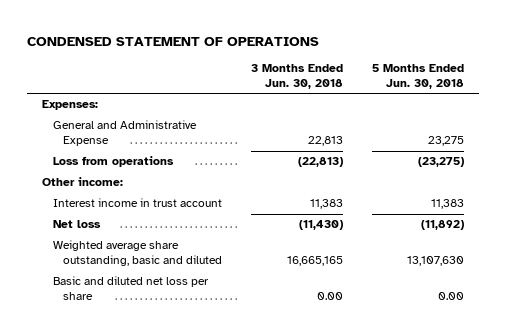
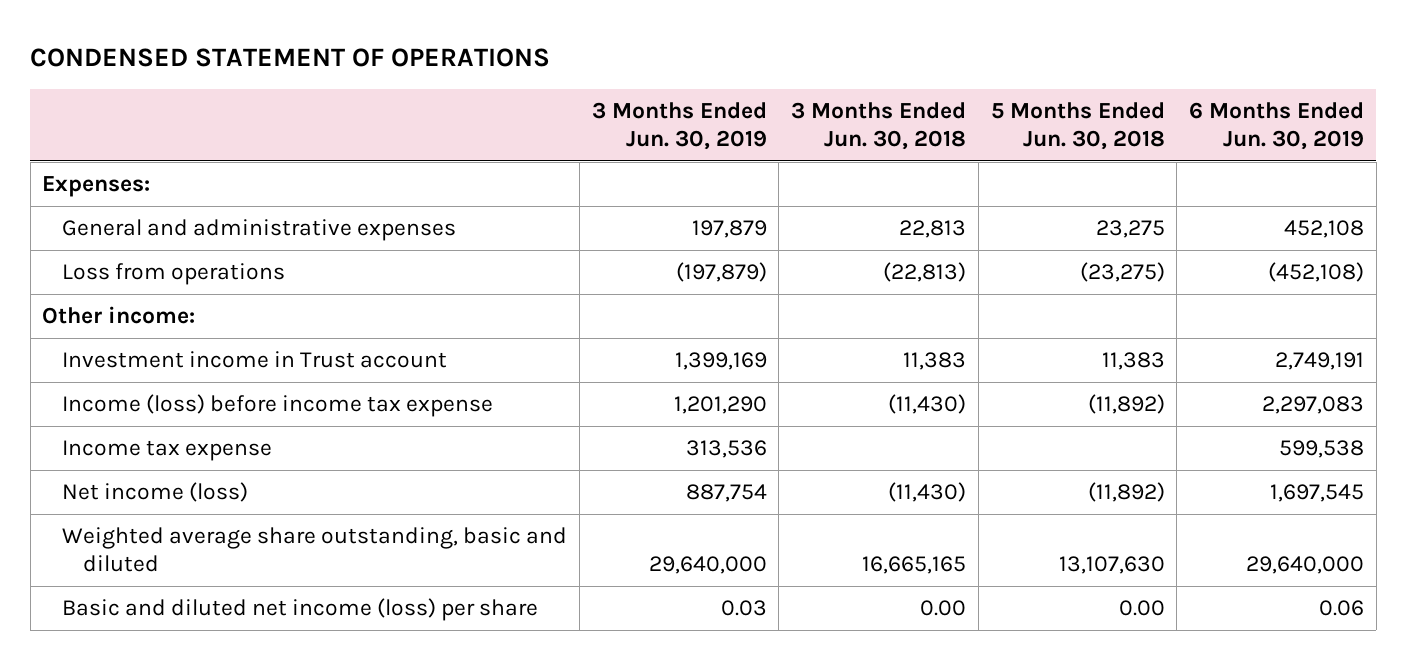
none -> [591,101,767,150] 3 Months Ended Jun. 30, 2019
none -> [1188,101,1364,150] 6 Months Ended Jun. 30, 2019
[52,120,197,147] General and Administrative Expense -> [62,219,457,242] General and administrative expenses
[52,198,222,208] Interest income in trust account -> [62,351,448,369] Investment income in Trust account
none -> [62,394,494,418] Income (loss) before income tax expense
none -> [62,440,273,462] Income tax expense
[52,220,101,229] Net loss -> [62,482,249,503] Net income (loss)
[52,276,209,301] Basic and diluted net loss per share -> [62,598,539,622] Basic and diluted net income (loss) per share

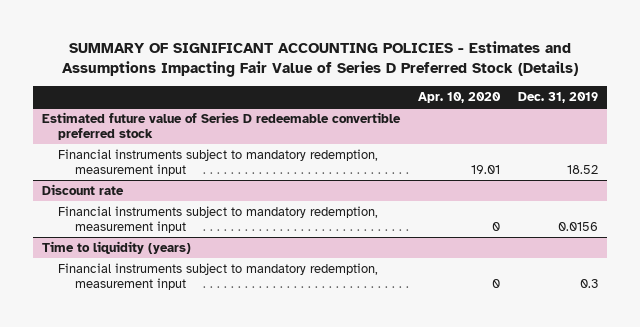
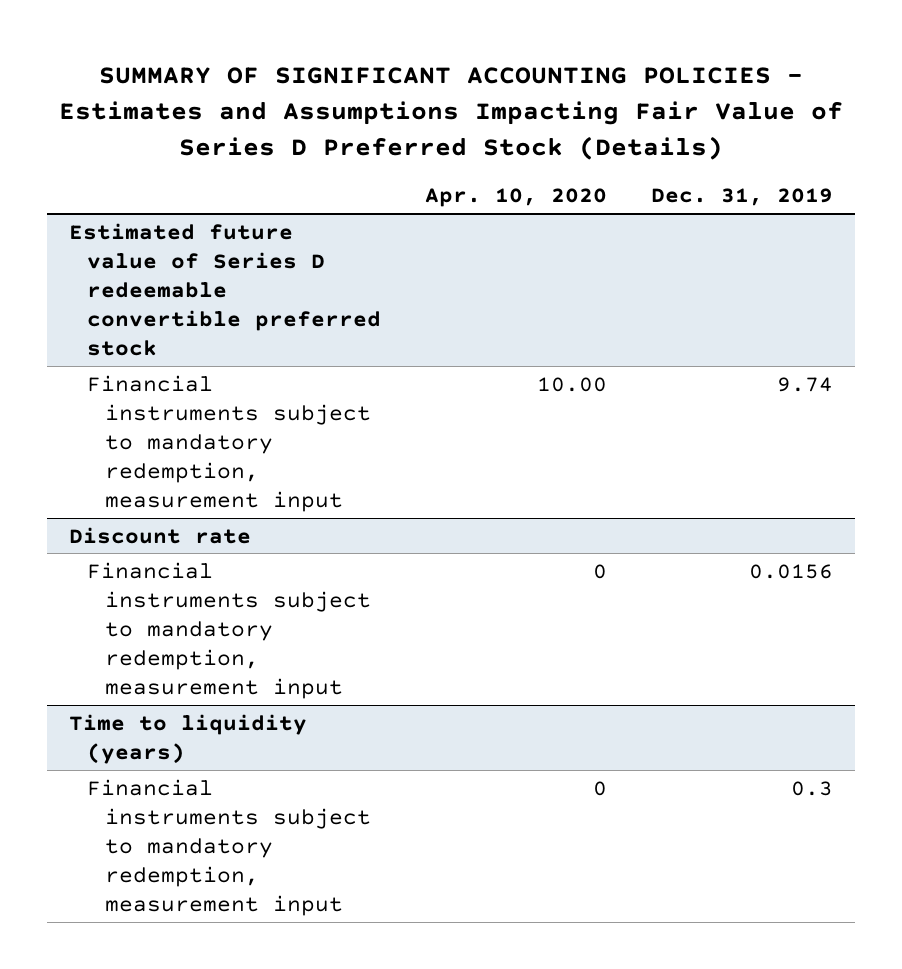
[471,165,501,175] 19.01 -> [537,376,608,392] 10.00
[567,165,599,175] 18.52 -> [776,376,833,392] 9.74

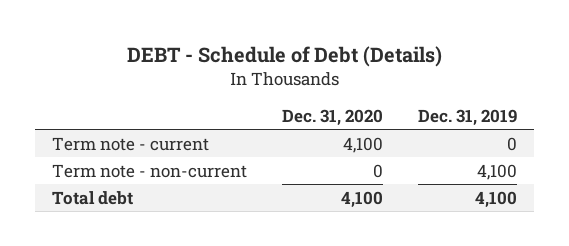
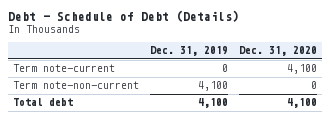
[126,45,442,67] DEBT - Schedule of Debt (Details) -> [7,10,239,23] Debt - Schedule of Debt (Details)
[52,136,210,151] Term note - current -> [13,64,116,73] Term note-current
[52,163,248,178] Term note - non-current -> [13,81,140,90] Term note-non-current

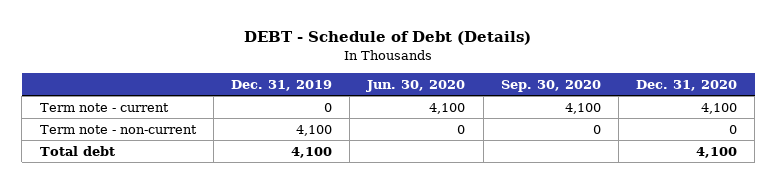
[7,10,239,23] Debt - Schedule of Debt (Details) -> [244,31,532,46] DEBT - Schedule of Debt (Details)
none -> [366,80,466,93] Jun. 30, 2020
none -> [500,80,601,93] Sep. 30, 2020
[13,64,116,73] Term note-current -> [39,102,169,112] Term note - current
[13,81,140,90] Term note-non-current -> [39,124,197,134] Term note - non-current

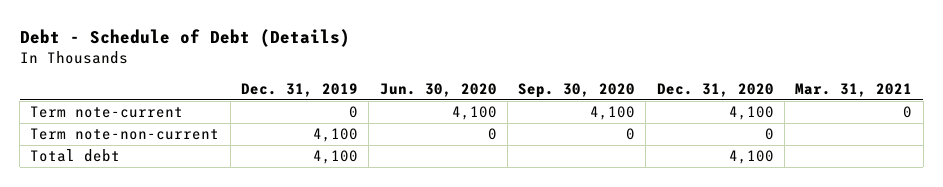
[244,31,532,46] DEBT - Schedule of Debt (Details) -> [19,28,350,47] Debt - Schedule of Debt (Details)
none -> [795,82,913,97] Mar. 31, 2021
[39,102,169,112] Term note - current -> [30,106,184,119] Term note-current
[39,124,197,134] Term note - non-current -> [30,128,220,141] Term note-non-current

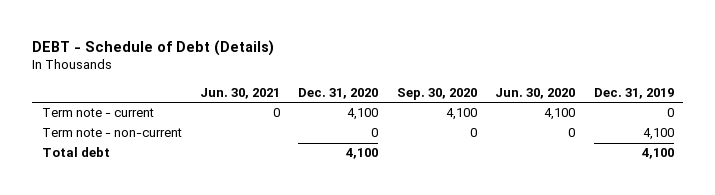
[19,28,350,47] Debt - Schedule of Debt (Details) -> [32,40,275,57] DEBT - Schedule of Debt (Details)
[795,82,913,97] Mar. 31, 2021 -> none
none -> [199,87,280,99] Jun. 30, 2021
[30,106,184,119] Term note-current -> [41,108,154,118] Term note - current
[30,128,220,141] Term note-non-current -> [41,128,182,138] Term note - non-current

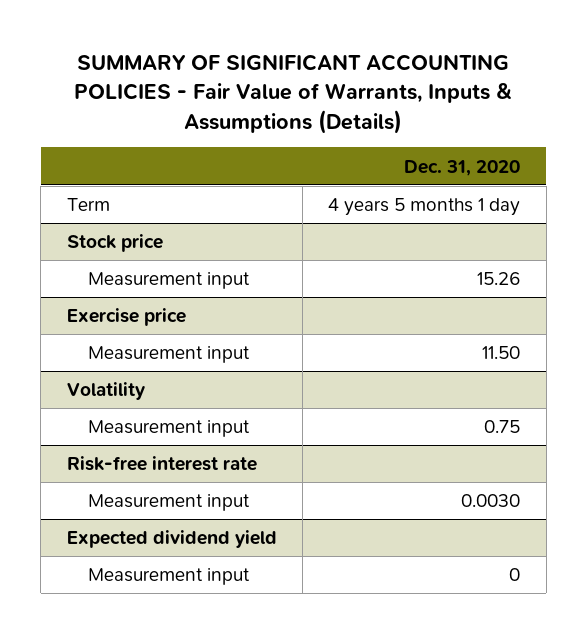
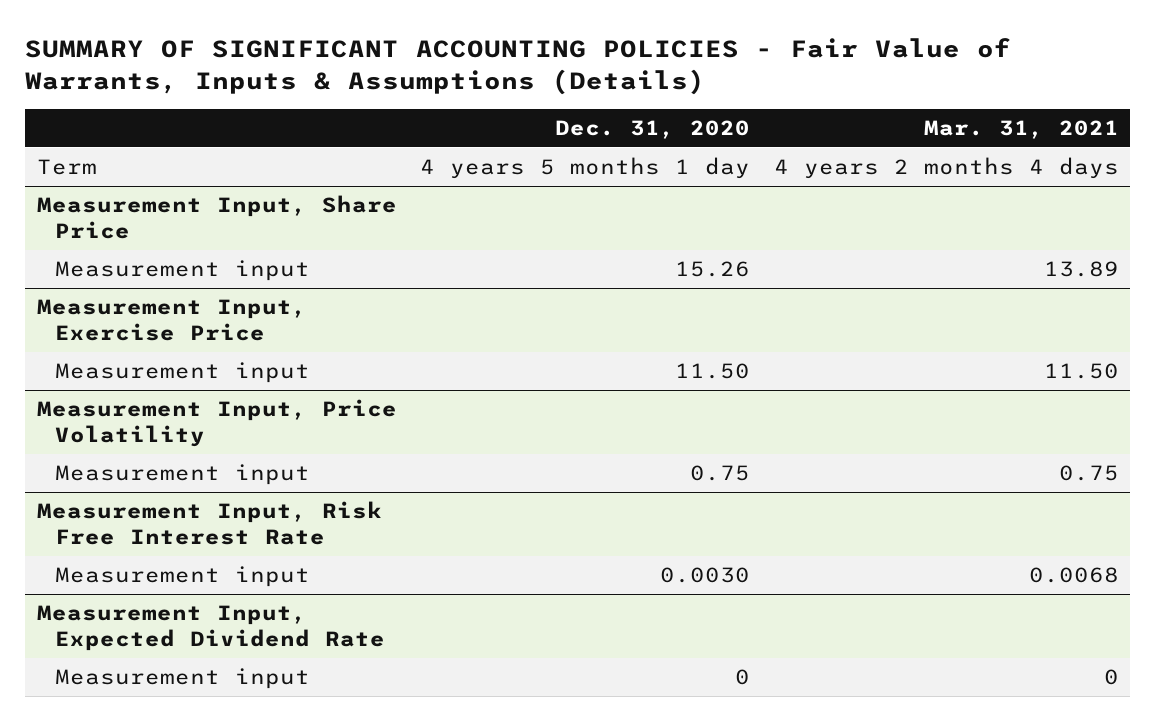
none -> [923,120,1119,140] Mar. 31, 2021
[66,234,163,253] Stock price -> [37,195,398,239] Measurement Input, Share Price
[66,308,186,327] Exercise price -> [37,299,308,341] Measurement Input, Exercise Price
[66,382,145,401] Volatility -> [37,399,398,447] Measurement Input, Price Volatility
[66,456,257,472] Risk-free interest rate -> [37,501,383,545] Measurement Input, Risk Free Interest Rate
[66,530,277,549] Expected dividend yield -> [37,605,386,651] Measurement Input, Expected Dividend Rate

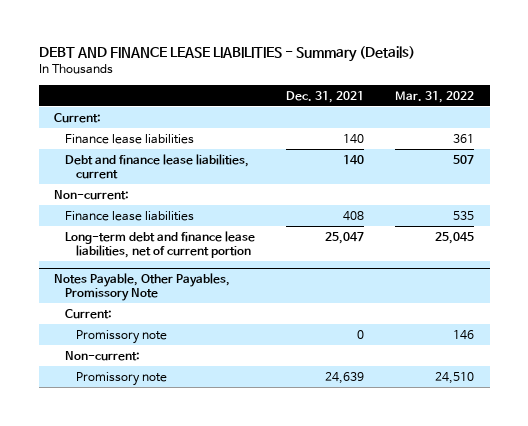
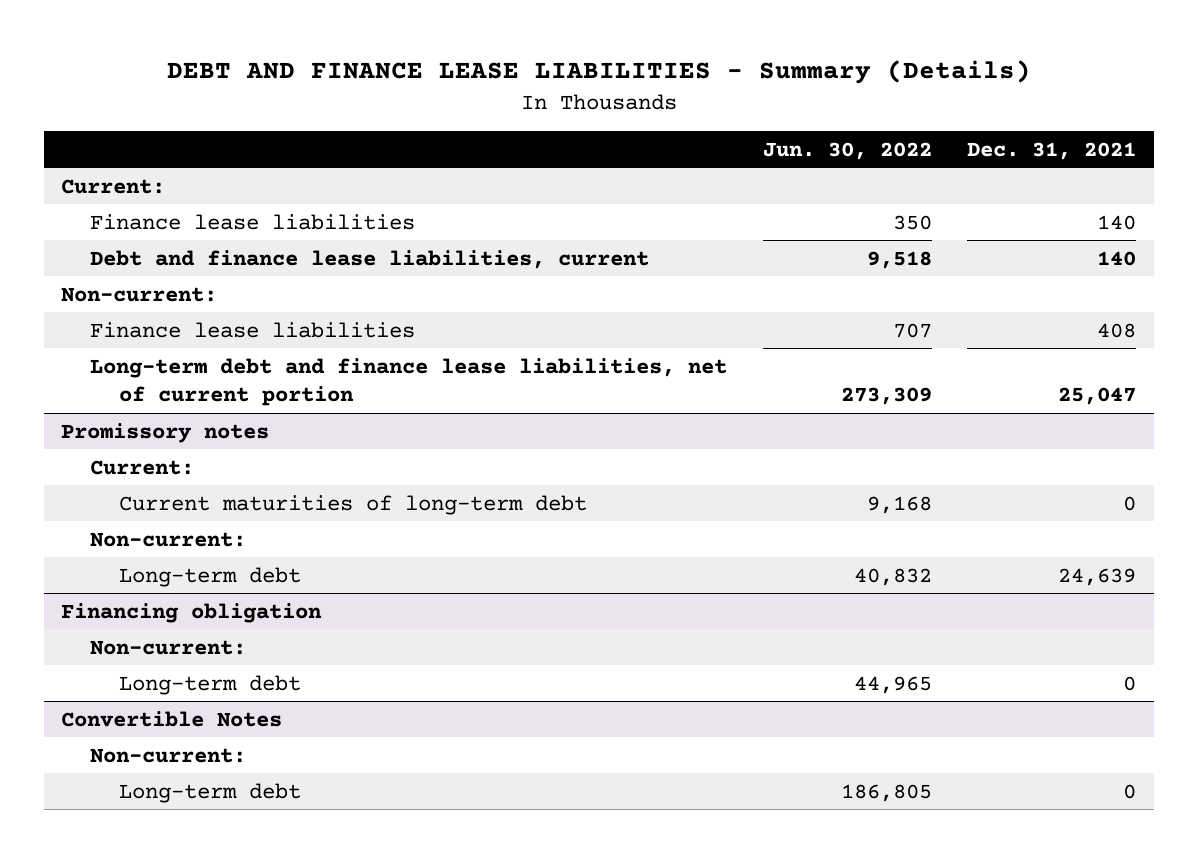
[395,90,475,103] Mar. 31, 2022 -> none
none -> [762,141,932,160] Jun. 30, 2022
[54,272,231,302] Notes Payable, Other Payables, Promissory Note -> none
none -> [61,422,270,443] Promissory notes
[75,329,167,344] Promissory note -> [118,494,587,515] Current maturities of long-term debt
[75,371,167,386] Promissory note -> [118,566,301,587] Long-term debt
none -> [61,602,323,623] Financing obligation
none -> [90,639,247,655] Non-current:
none -> [118,674,301,695] Long-term debt
none -> [61,710,283,727] Convertible Notes
none -> [90,747,247,763] Non-current:
none -> [118,782,301,803] Long-term debt

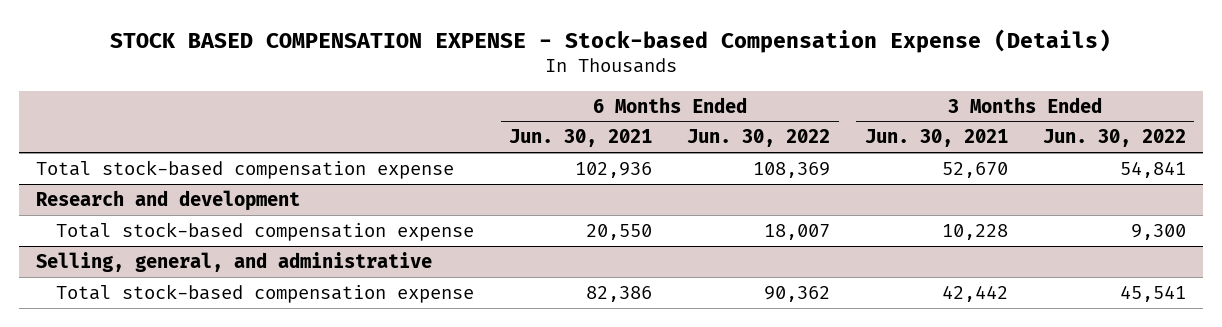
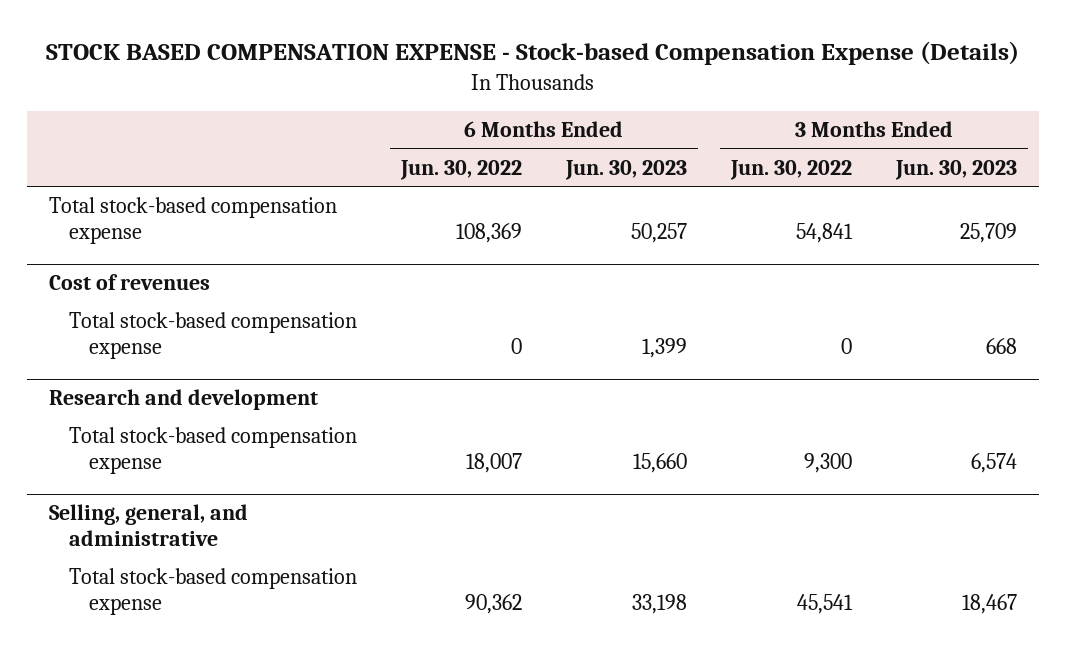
[509,129,653,148] Jun. 30, 2021 -> none
[864,129,1008,148] Jun. 30, 2021 -> none
none -> [565,159,688,180] Jun. 30, 2023
none -> [895,159,1018,180] Jun. 30, 2023
none -> [48,274,210,291] Cost of revenues
none -> [69,312,358,360] Total stock-based compensation expense

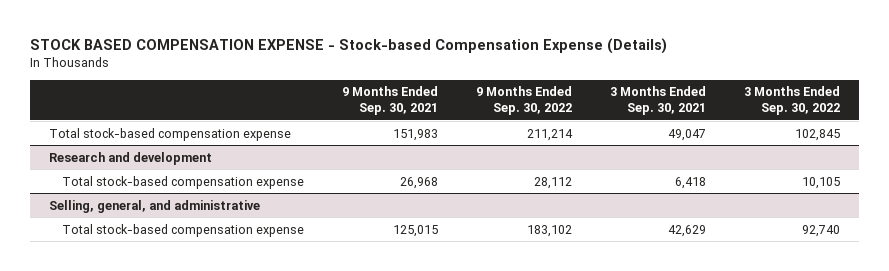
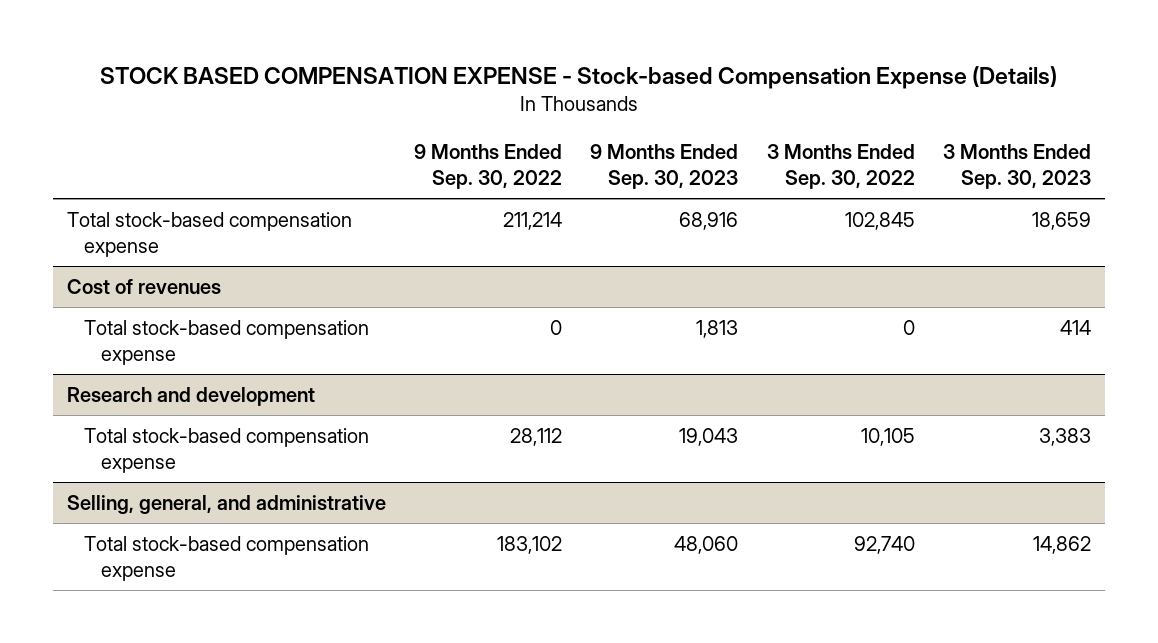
[342,86,439,115] 9 Months Ended Sep. 30, 2021 -> none
[609,86,706,115] 3 Months Ended Sep. 30, 2021 -> none
none -> [590,144,739,190] 9 Months Ended Sep. 30, 2023
none -> [942,144,1091,190] 3 Months Ended Sep. 30, 2023
none -> [67,278,222,294] Cost of revenues
none -> [84,319,370,365] Total stock-based compensation expense

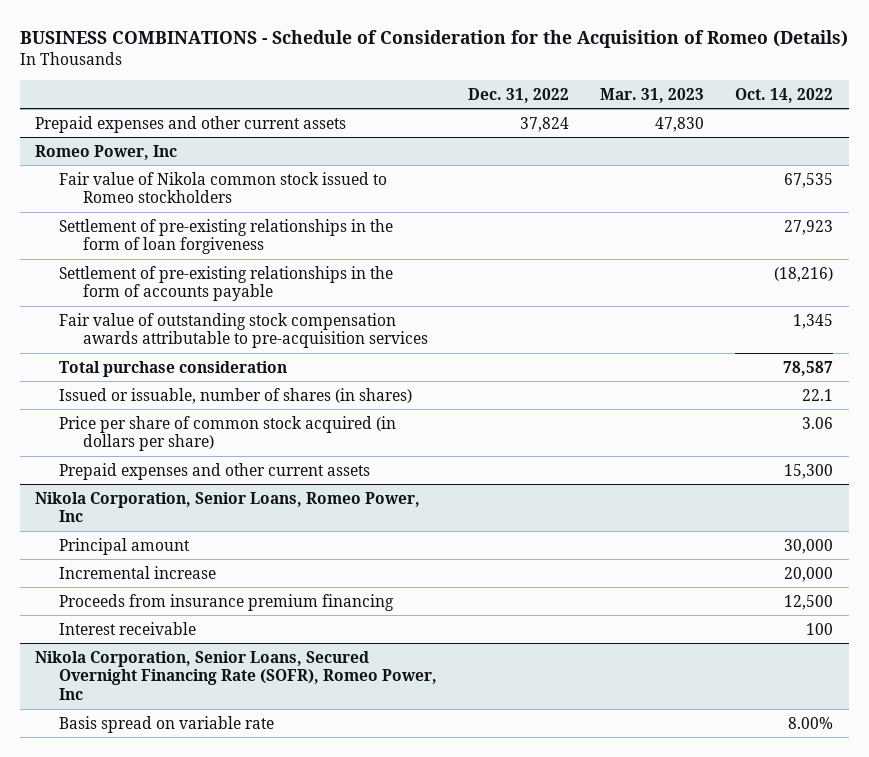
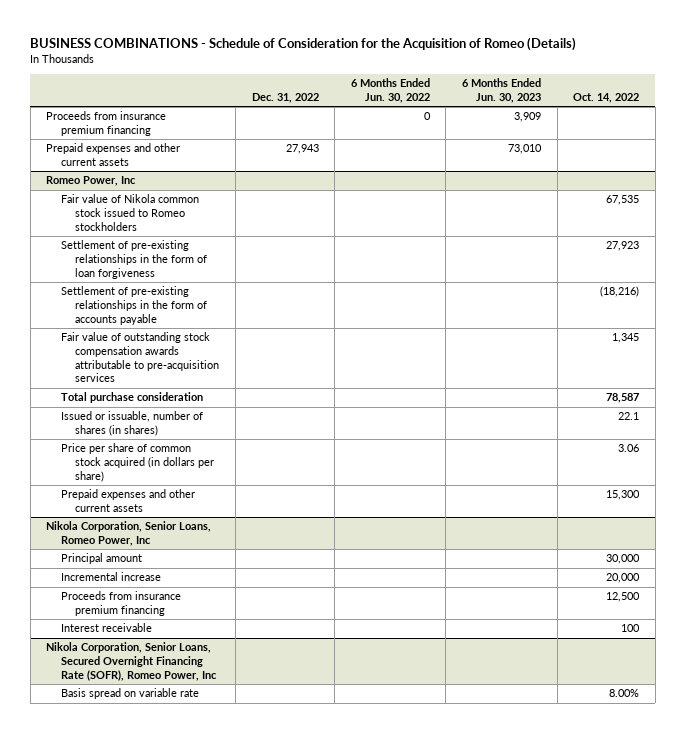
[600,87,705,103] Mar. 31, 2023 -> none
none -> [350,78,430,104] 6 Months Ended Jun. 30, 2022
none -> [461,78,541,104] 6 Months Ended Jun. 30, 2023
none -> [46,111,167,137] Proceeds from insurance premium financing
[520,116,570,132] 37,824 -> [285,144,319,155] 27,943

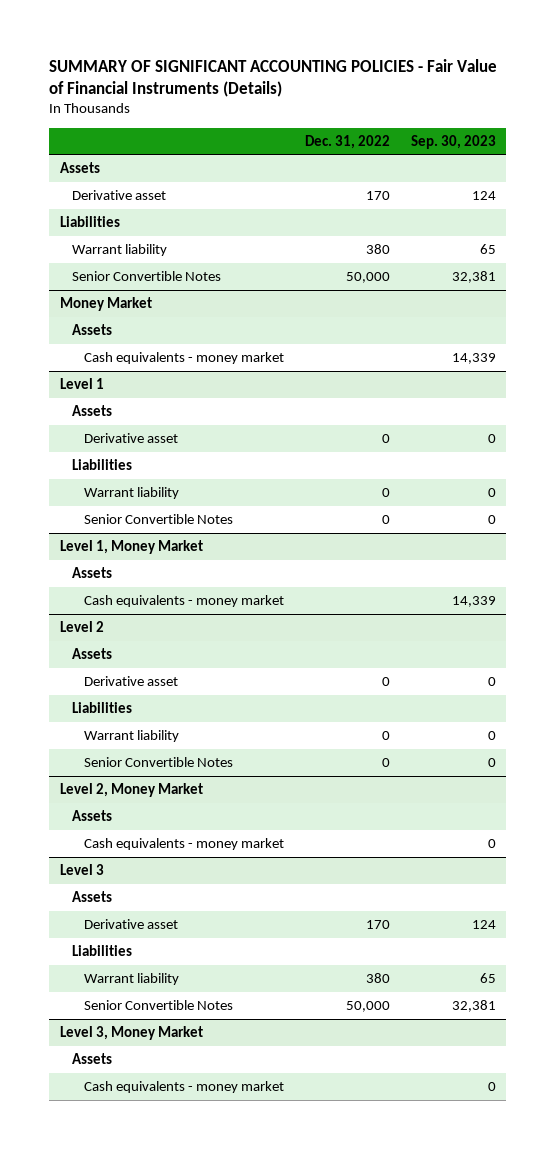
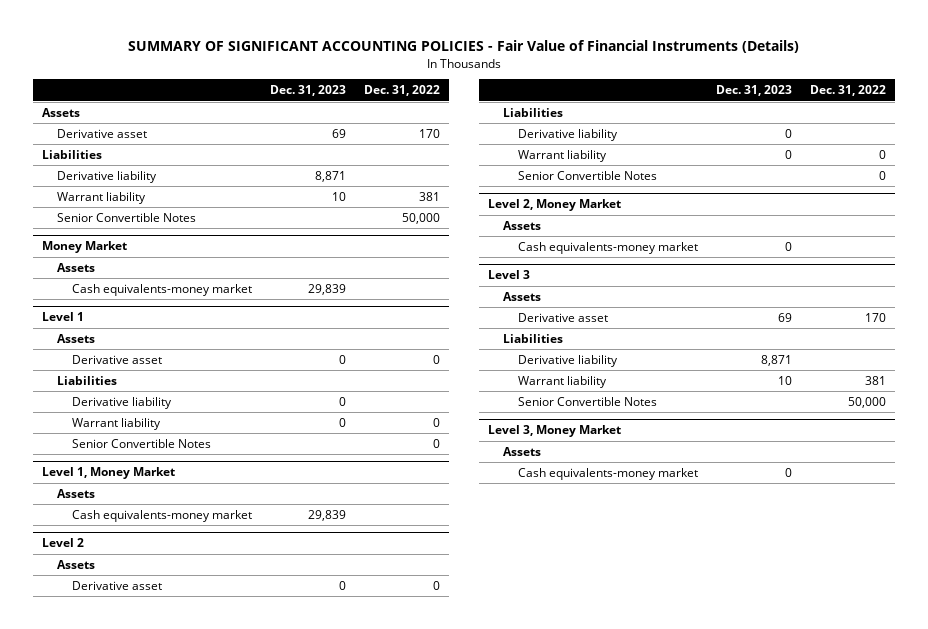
[410,134,496,149] Sep. 30, 2023 -> none
none -> [270,85,347,97] Dec. 31, 2023
none -> [56,170,157,183] Derivative liability
[365,243,390,254] 380 -> [419,191,441,201] 381
[83,351,284,364] Cash equivalents - money market -> [71,283,252,296] Cash equivalents-money market
none -> [71,396,172,409] Derivative liability
[83,594,284,607] Cash equivalents - money market -> [71,509,252,522] Cash equivalents-money market
none -> [517,128,618,141] Derivative liability
[83,837,284,850] Cash equivalents - money market -> [517,241,698,254] Cash equivalents-money market
none -> [517,354,618,367] Derivative liability
[365,972,390,983] 380 -> [864,375,886,385] 381
[83,1080,284,1093] Cash equivalents - money market -> [517,467,698,480] Cash equivalents-money market

